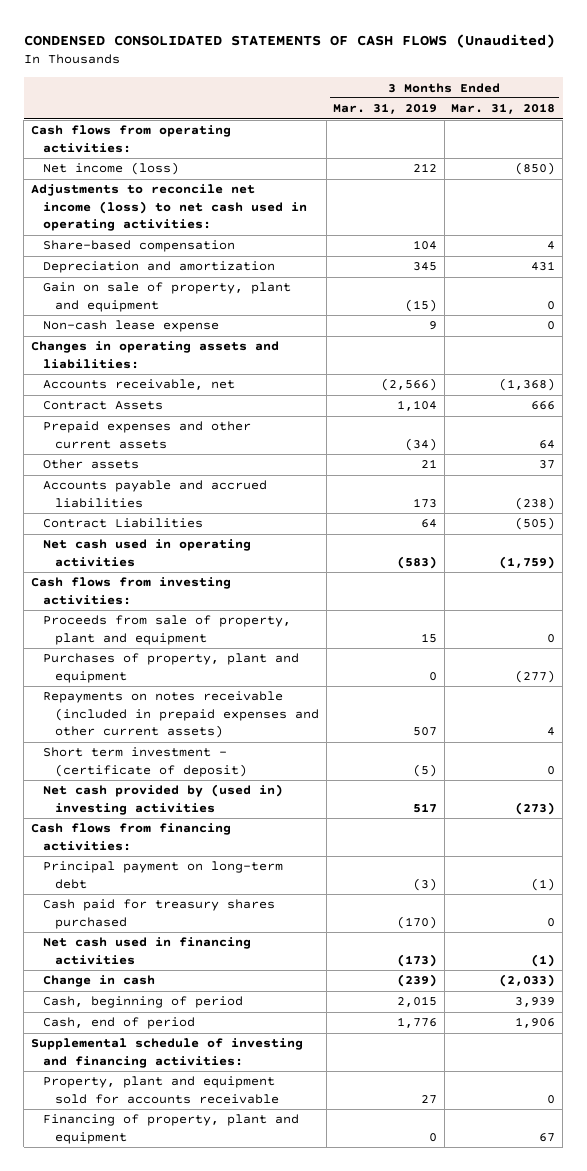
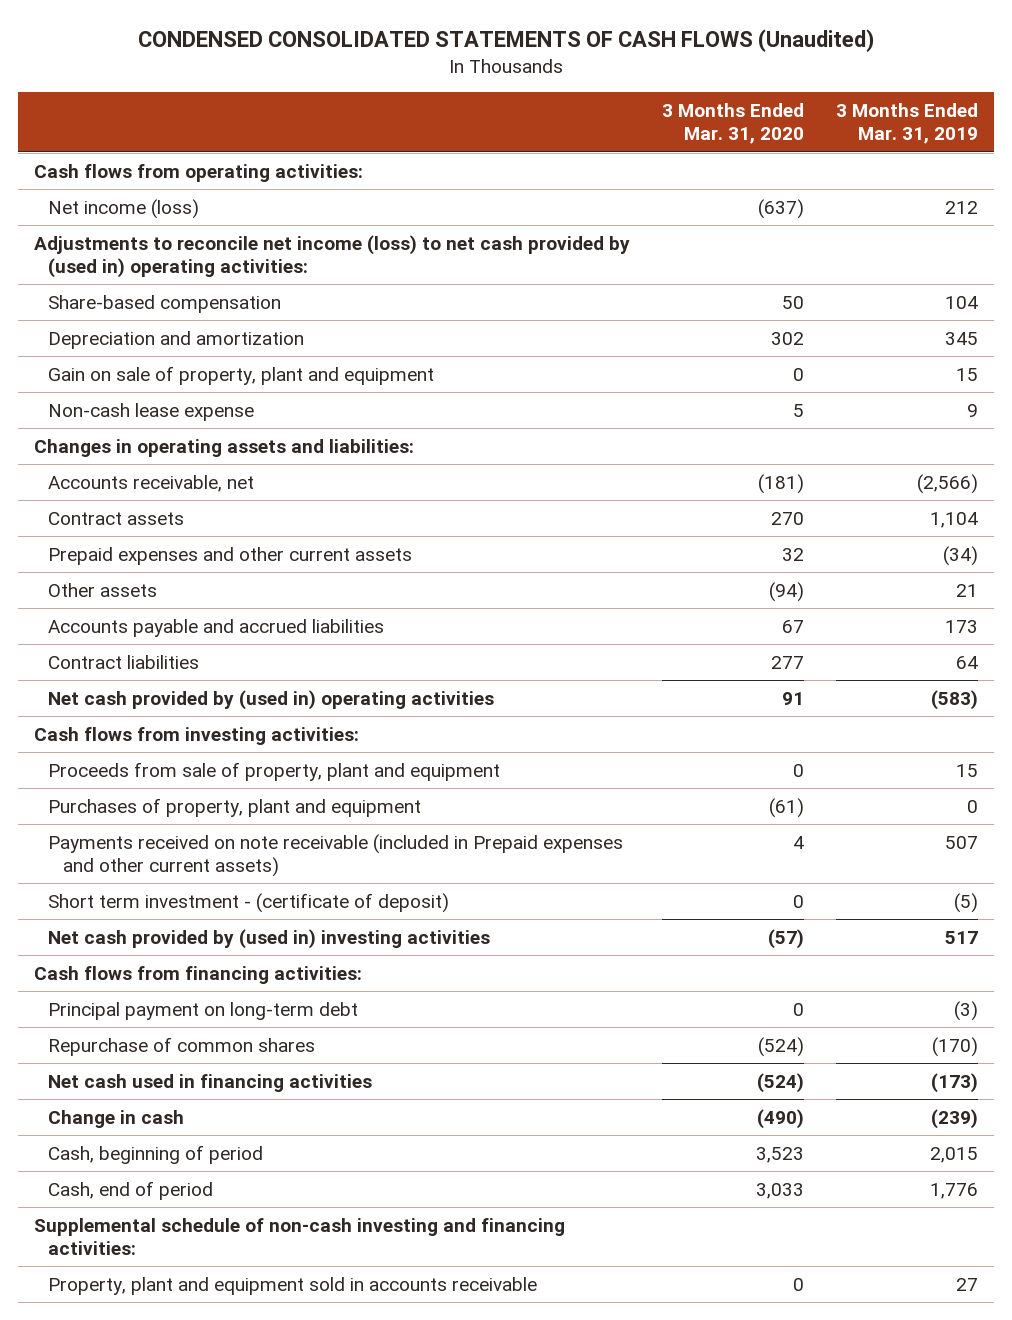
[451,103,556,115] Mar. 31, 2018 -> none
none -> [661,103,804,145] 3 Months Ended Mar. 31, 2020
[31,184,308,232] Adjustments to reconcile net income (loss) to net cash used in operating activities: -> [33,234,630,278] Adjustments to reconcile net income (loss) to net cash provided by (used in) operating activities:
[405,298,438,312] (15) -> [956,367,979,381] 15
[43,401,164,411] Contract Assets -> [48,511,185,525] Contract assets
[43,518,204,529] Contract Liabilities -> [48,654,200,669] Contract liabilities
[43,539,252,567] Net cash used in operating activities -> [48,689,495,710] Net cash provided by (used in) operating activities
[43,691,320,739] Repayments on notes receivable (included in prepaid expenses and other current assets) -> [48,833,624,877] Payments received on note receivable (included in Prepaid expenses and other current assets)
[43,899,276,929] Cash paid for treasury shares purchased -> [48,1036,316,1056] Repurchase of common shares
[43,1114,300,1144] Financing of property, plant and equipment -> none
[31,1038,304,1068] Supplemental schedule of investing and financing activities: -> [33,1217,565,1255] Supplemental schedule of non-cash investing and financing activities:
[43,1076,280,1104] Property, plant and equipment sold for accounts receivable -> [48,1276,538,1295] Property, plant and equipment sold in accounts receivable

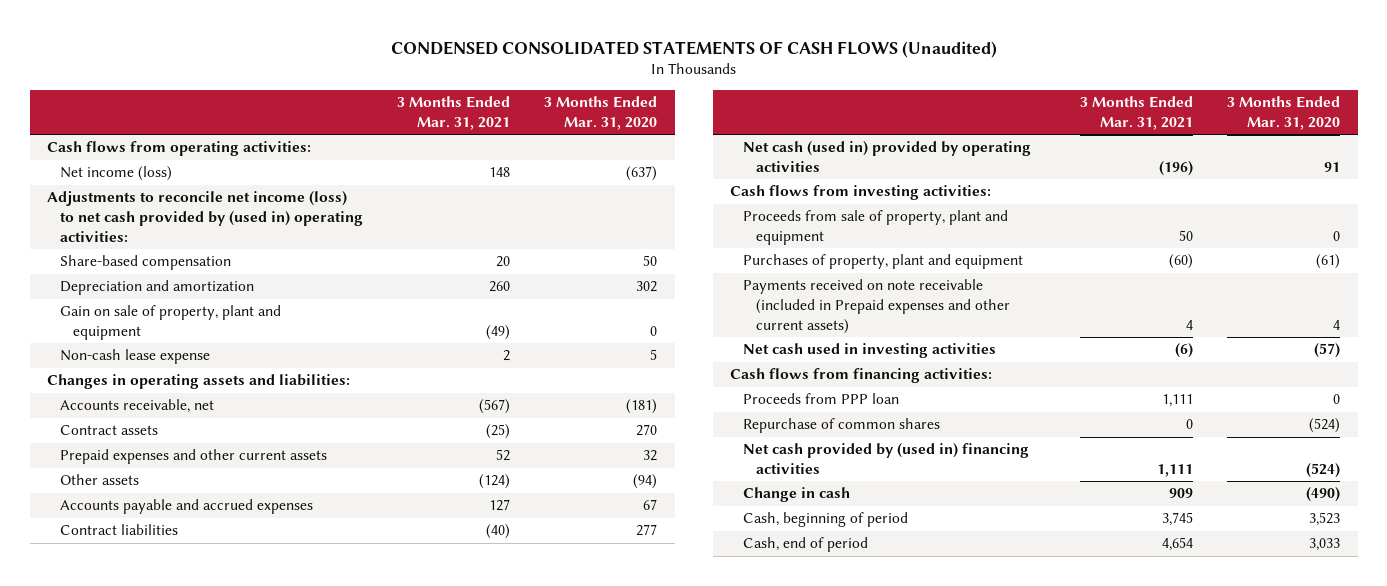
[836,103,979,145] 3 Months Ended Mar. 31, 2019 -> none
none -> [397,95,511,130] 3 Months Ended Mar. 31, 2021
[48,618,385,637] Accounts payable and accrued liabilities -> [59,499,313,515] Accounts payable and accrued expenses
[48,689,495,710] Net cash provided by (used in) operating activities -> [742,141,1031,173] Net cash (used in) provided by operating activities
[48,892,450,913] Short term investment - (certificate of deposit) -> none
[48,928,491,949] Net cash provided by (used in) investing activities -> [742,343,996,359] Net cash used in investing activities
[48,1001,359,1020] Principal payment on long-term debt -> none
none -> [742,393,899,405] Proceeds from PPP loan
[48,1073,373,1092] Net cash used in financing activities -> [742,443,1029,475] Net cash provided by (used in) financing activities
[33,1217,565,1255] Supplemental schedule of non-cash investing and financing activities: -> none
[48,1276,538,1295] Property, plant and equipment sold in accounts receivable -> none

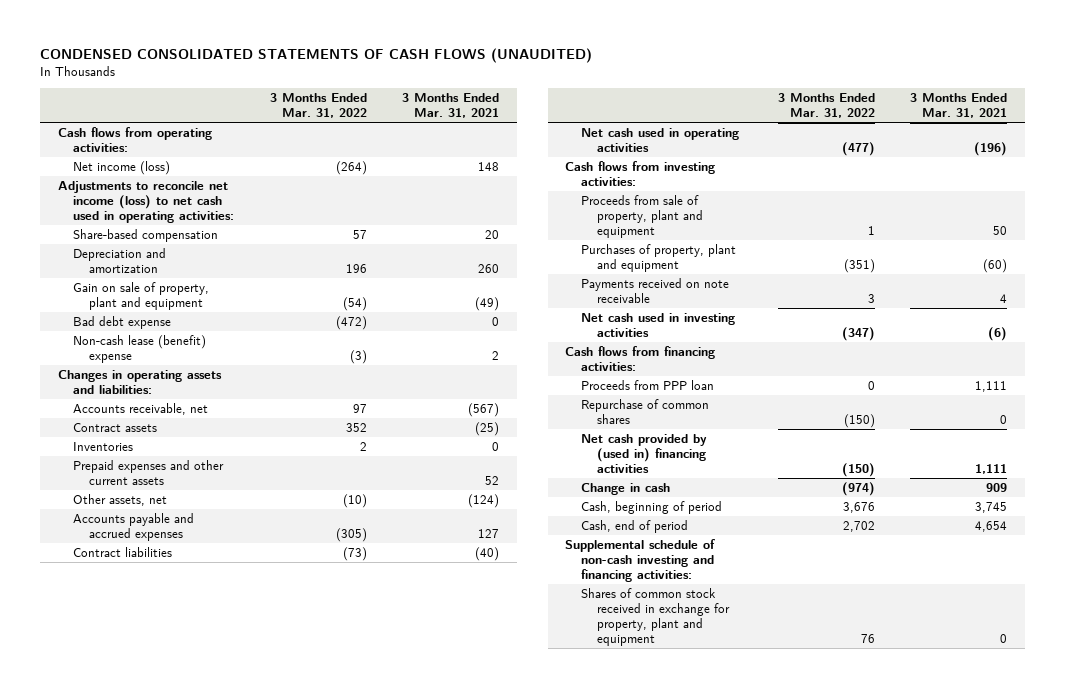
[390,40,997,58] CONDENSED CONSOLIDATED STATEMENTS OF CASH FLOWS (Unaudited) -> [39,48,592,64] CONDENSED CONSOLIDATED STATEMENTS OF CASH FLOWS (UNAUDITED)
[544,95,658,130] 3 Months Ended Mar. 31, 2020 -> none
none -> [269,92,367,119] 3 Months Ended Mar. 31, 2022
[46,191,363,242] Adjustments to reconcile net income (loss) to net cash provided by (used in) operating activities: -> [57,180,235,224] Adjustments to reconcile net income (loss) to net cash used in operating activities:
none -> [73,315,172,329] Bad debt expense
[59,349,210,365] Non-cash lease expense -> [73,334,207,363] Non-cash lease (benefit) expense
none -> [73,441,134,451] Inventories
[59,474,139,486] Other assets -> [73,493,168,506] Other assets, net
[742,141,1031,173] Net cash (used in) provided by operating activities -> [581,127,740,152] Net cash used in operating activities
[742,279,1010,334] Payments received on note receivable (included in Prepaid expenses and other current assets) -> [581,277,730,303] Payments received on note receivable
none -> [565,538,716,583] Supplemental schedule of non-cash investing and financing activities:
none -> [581,587,730,647] Shares of common stock received in exchange for property, plant and equipment

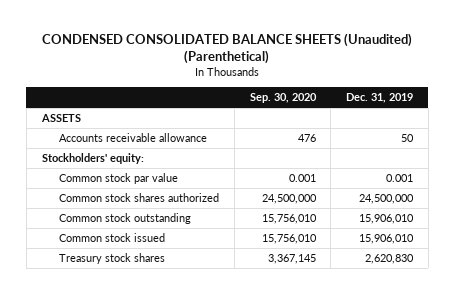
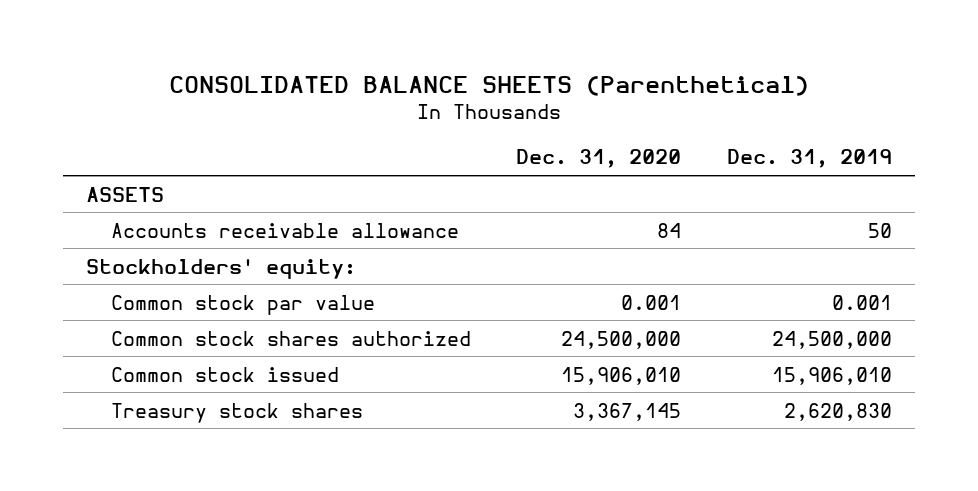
[42,32,413,65] CONDENSED CONSOLIDATED BALANCE SHEETS (Unaudited) (Parenthetical) -> [168,76,809,97] CONSOLIDATED BALANCE SHEETS (Parenthetical)
[249,93,317,104] Sep. 30, 2020 -> none
none -> [516,149,682,169] Dec. 31, 2020
[59,213,192,225] Common stock outstanding -> none

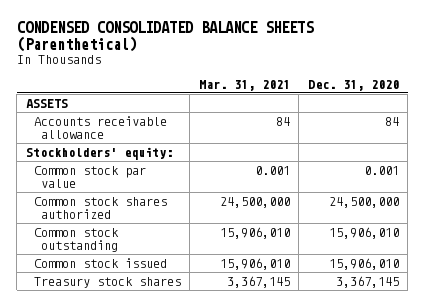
[168,76,809,97] CONSOLIDATED BALANCE SHEETS (Parenthetical) -> [16,21,314,52] CONDENSED CONSOLIDATED BALANCE SHEETS (Parenthetical)
[726,149,892,169] Dec. 31, 2019 -> none
none -> [198,79,290,91] Mar. 31, 2021
none -> [33,227,119,252] Common stock outstanding

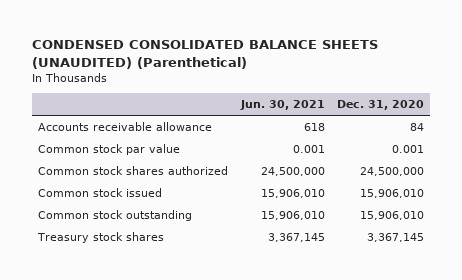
[16,21,314,52] CONDENSED CONSOLIDATED BALANCE SHEETS (Parenthetical) -> [32,40,379,69] CONDENSED CONSOLIDATED BALANCE SHEETS (UNAUDITED) (Parenthetical)
[198,79,290,91] Mar. 31, 2021 -> none
none -> [239,100,325,111] Jun. 30, 2021
[25,98,68,108] ASSETS -> none
[25,146,173,160] Stockholders' equity: -> none
[33,227,119,252] Common stock outstanding -> [38,210,193,222] Common stock outstanding

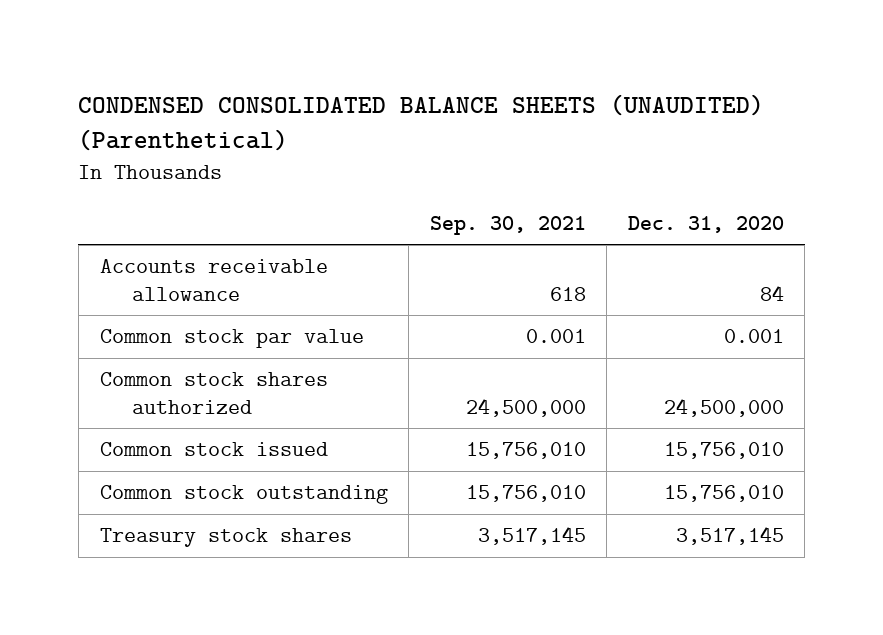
[239,100,325,111] Jun. 30, 2021 -> none
none -> [429,215,586,235] Sep. 30, 2021
[359,189,424,199] 15,906,010 -> [663,442,784,460] 15,756,010
[359,211,424,221] 15,906,010 -> [663,485,784,503] 15,756,010
[366,233,424,243] 3,367,145 -> [675,526,784,546] 3,517,145

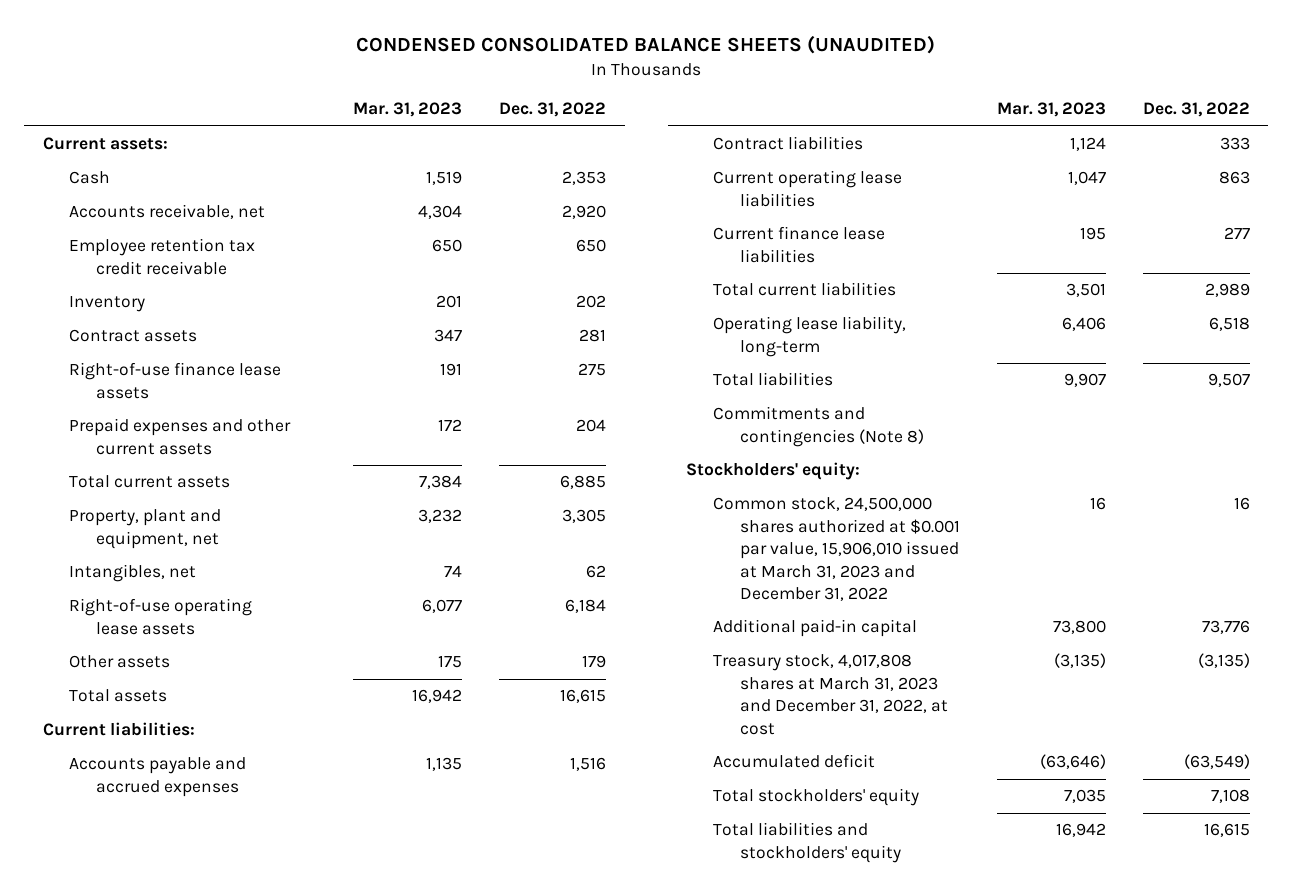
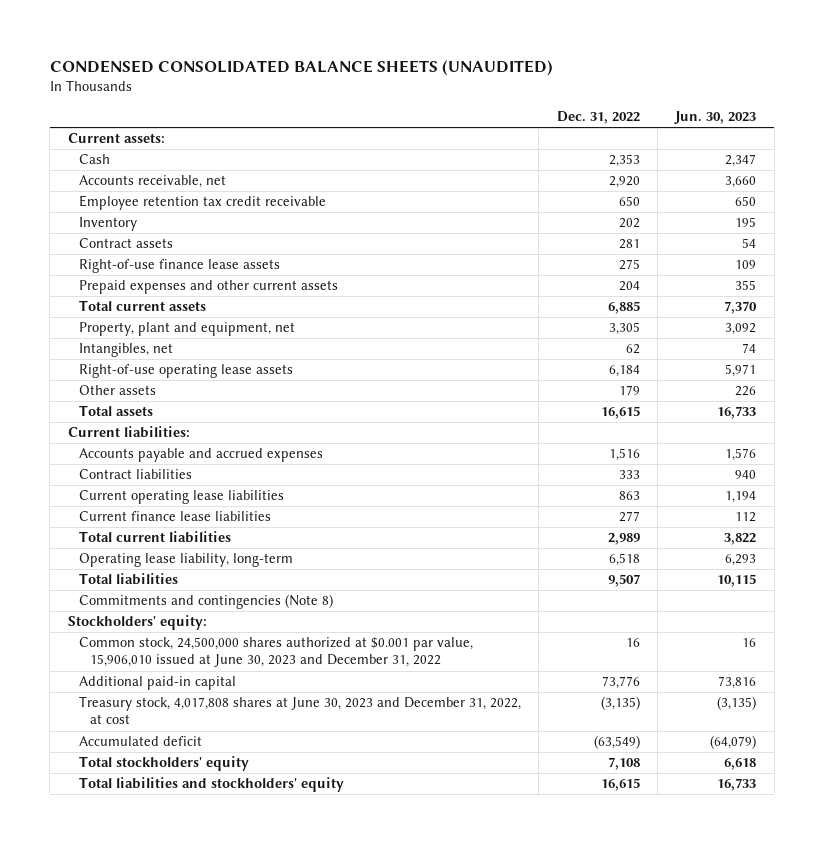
[353,102,463,118] Mar. 31, 2023 -> none
none -> [674,110,757,124] Jun. 30, 2023
[713,497,960,601] Common stock, 24,500,000 shares authorized at $0.001 par value, 15,906,010 issued at March 31, 2023 and December 31, 2022 -> [78,637,473,668] Common stock, 24,500,000 shares authorized at $0.001 par value, 15,906,010 issued at June 30, 2023 and December 31, 2022
[713,654,948,735] Treasury stock, 4,017,808 shares at March 31, 2023 and December 31, 2022, at cost -> [78,696,521,725] Treasury stock, 4,017,808 shares at June 30, 2023 and December 31, 2022, at cost

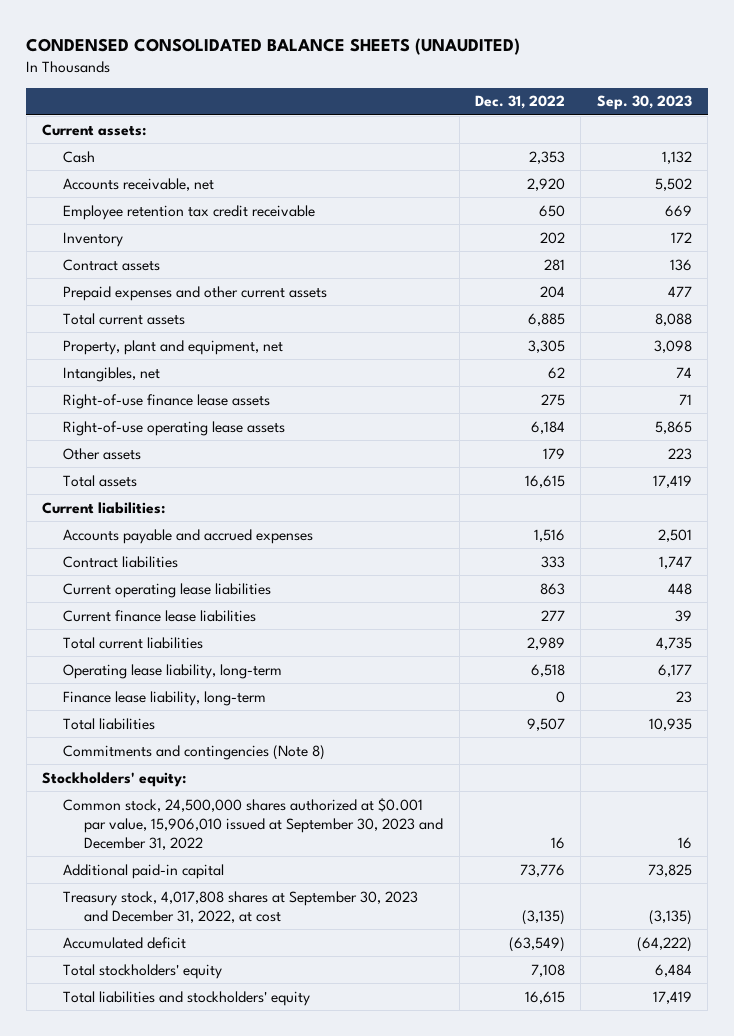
[674,110,757,124] Jun. 30, 2023 -> none
none -> [596,95,692,111] Sep. 30, 2023
[78,259,280,274] Right-of-use finance lease assets -> [63,393,271,409] Right-of-use finance lease assets
none -> [63,690,267,706] Finance lease liability, long-term
[78,637,473,668] Common stock, 24,500,000 shares authorized at $0.001 par value, 15,906,010 issued at June 30, 2023 and December 31, 2022 -> [63,797,444,850] Common stock, 24,500,000 shares authorized at $0.001 par value, 15,906,010 issued at September 30, 2023 and December 31, 2022
[78,696,521,725] Treasury stock, 4,017,808 shares at June 30, 2023 and December 31, 2022, at cost -> [63,890,419,923] Treasury stock, 4,017,808 shares at September 30, 2023 and December 31, 2022, at cost

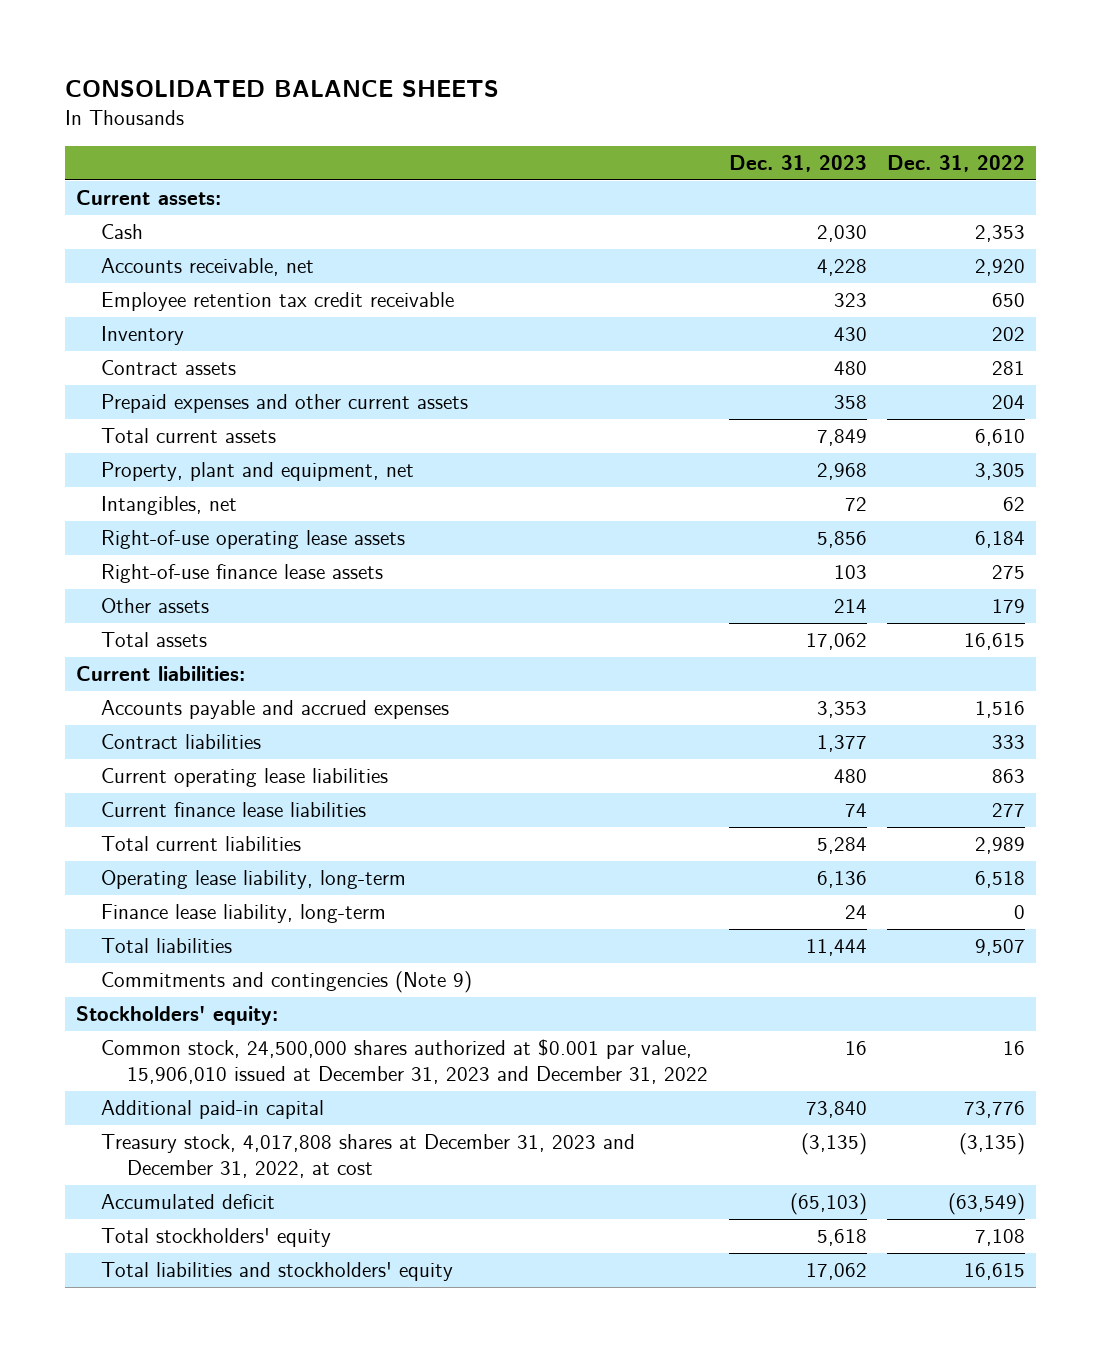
[26,37,521,55] CONDENSED CONSOLIDATED BALANCE SHEETS (UNAUDITED) -> [65,80,500,98] CONSOLIDATED BALANCE SHEETS
[596,95,692,111] Sep. 30, 2023 -> none
none -> [728,155,867,173] Dec. 31, 2023
[528,312,566,326] 6,885 -> [975,429,1026,447] 6,610
[63,393,271,409] Right-of-use finance lease assets -> [101,564,384,584] Right-of-use finance lease assets
[63,744,326,760] Commitments and contingencies (Note 8) -> [101,971,473,994] Commitments and contingencies (Note 9)
[63,797,444,850] Common stock, 24,500,000 shares authorized at $0.001 par value, 15,906,010 issued at September 30, 2023 and December 31, 2022 -> [101,1039,708,1084] Common stock, 24,500,000 shares authorized at $0.001 par value, 15,906,010 issued at December 31, 2023 and December 31, 2022
[63,890,419,923] Treasury stock, 4,017,808 shares at September 30, 2023 and December 31, 2022, at cost -> [101,1134,636,1178] Treasury stock, 4,017,808 shares at December 31, 2023 and December 31, 2022, at cost

